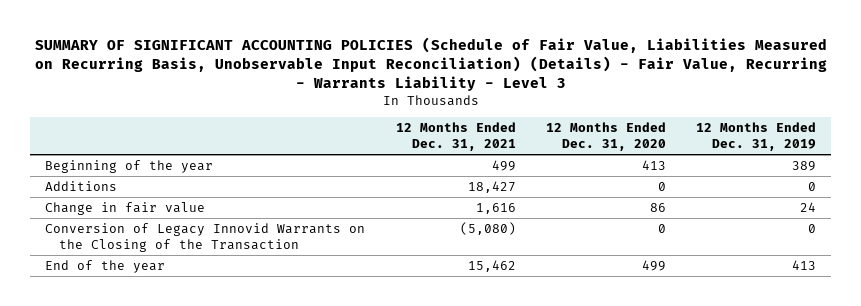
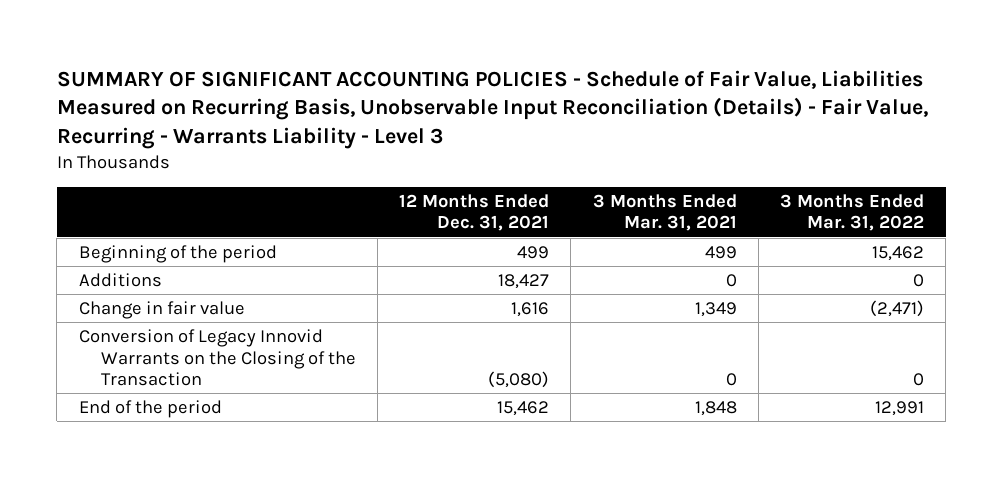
[34,36,827,91] SUMMARY OF SIGNIFICANT ACCOUNTING POLICIES (Schedule of Fair Value, Liabilities Measured on Recurring Basis, Unobservable Input Reconciliation) (Details) - Fair Value, Recurring - Warrants Liability - Level 3 -> [56,69,928,150] SUMMARY OF SIGNIFICANT ACCOUNTING POLICIES - Schedule of Fair Value, Liabilities Measured on Recurring Basis, Unobservable Input Reconciliation (Details) - Fair Value, Recurring - Warrants Liability - Level 3
[545,121,666,151] 12 Months Ended Dec. 31, 2020 -> none
[695,121,816,151] 12 Months Ended Dec. 31, 2019 -> none
none -> [592,193,737,232] 3 Months Ended Mar. 31, 2021
none -> [780,193,925,232] 3 Months Ended Mar. 31, 2022
[45,159,214,173] Beginning of the year -> [78,244,277,263] Beginning of the period
[45,259,166,273] End of the year -> [78,399,222,418] End of the period

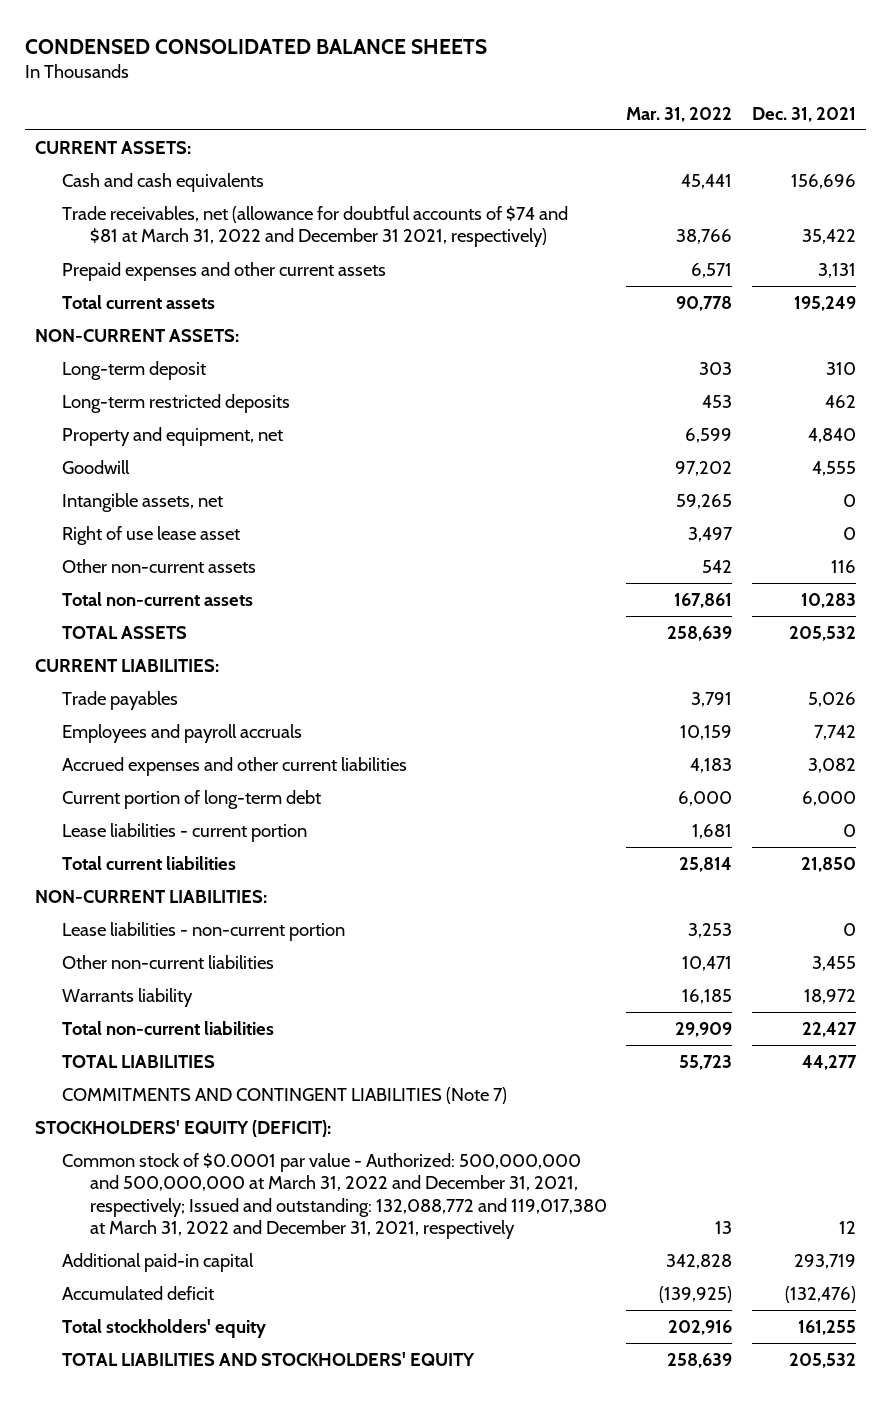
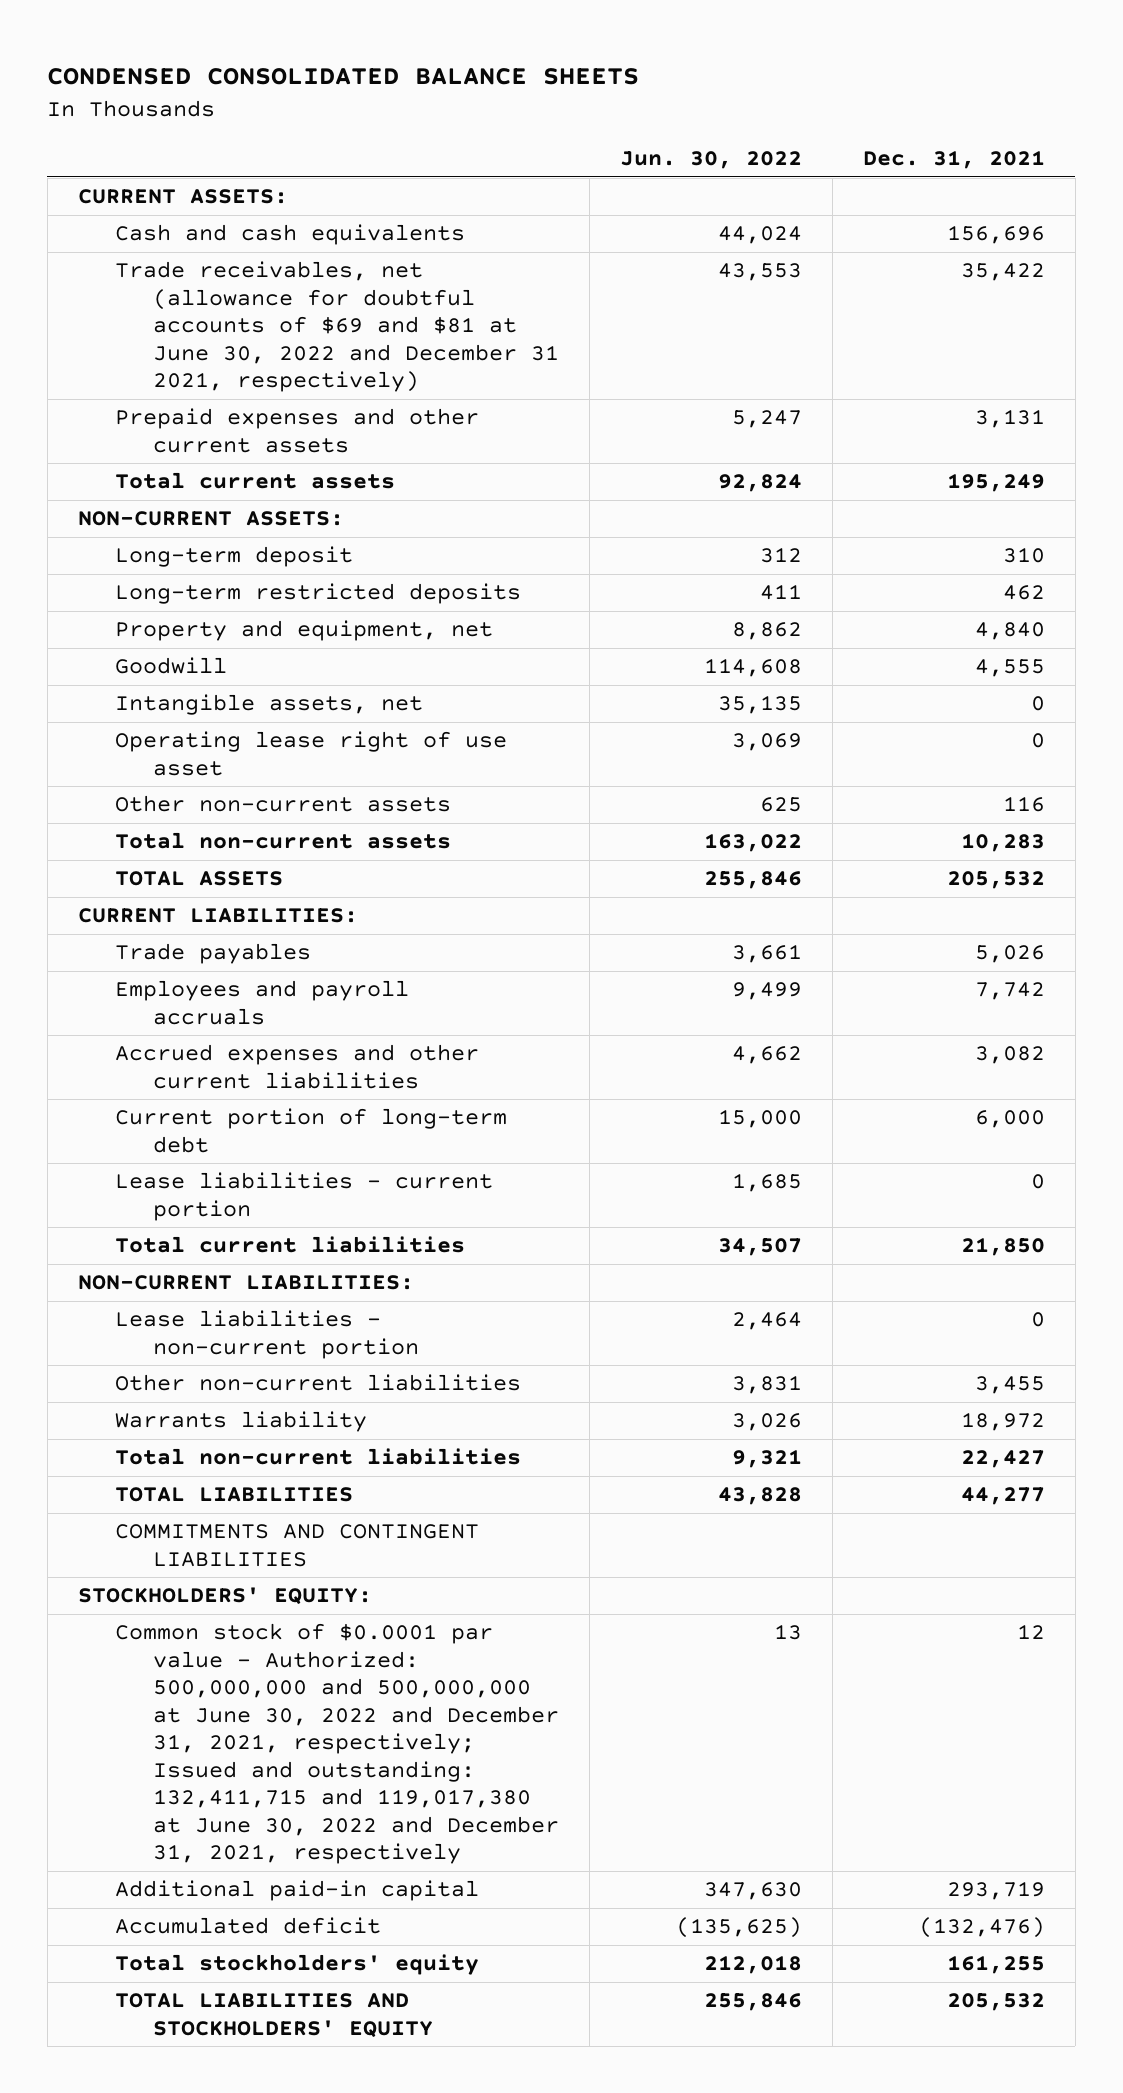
[626,106,733,122] Mar. 31, 2022 -> none
none -> [620,151,803,170] Jun. 30, 2022
[62,206,569,248] Trade receivables, net (allowance for doubtful accounts of $74 and $81 at March 31, 2022 and December 31 2021, respectively) -> [115,261,560,393] Trade receivables, net (allowance for doubtful accounts of $69 and $81 at June 30, 2022 and December 31 2021, respectively)
[62,526,241,546] Right of use lease asset -> [115,731,508,776] Operating lease right of use asset
[62,1087,508,1105] COMMITMENTS AND CONTINGENT LIABILITIES (Note 7) -> [115,1524,480,1567] COMMITMENTS AND CONTINGENT LIABILITIES
[34,1120,331,1138] STOCKHOLDERS' EQUITY (DEFICIT): -> [77,1587,372,1606] STOCKHOLDERS' EQUITY:
[62,1153,607,1240] Common stock of $0.0001 par value - Authorized: 500,000,000 and 500,000,000 at March 31, 2022 and December 31, 2021, respectively; Issued and outstanding: 132,088,772 and 119,017,380 at March 31, 2022 and December 31, 2021, respectively -> [115,1623,560,1865] Common stock of $0.0001 par value - Authorized: 500,000,000 and 500,000,000 at June 30, 2022 and December 31, 2021, respectively; Issued and outstanding: 132,411,715 and 119,017,380 at June 30, 2022 and December 31, 2021, respectively

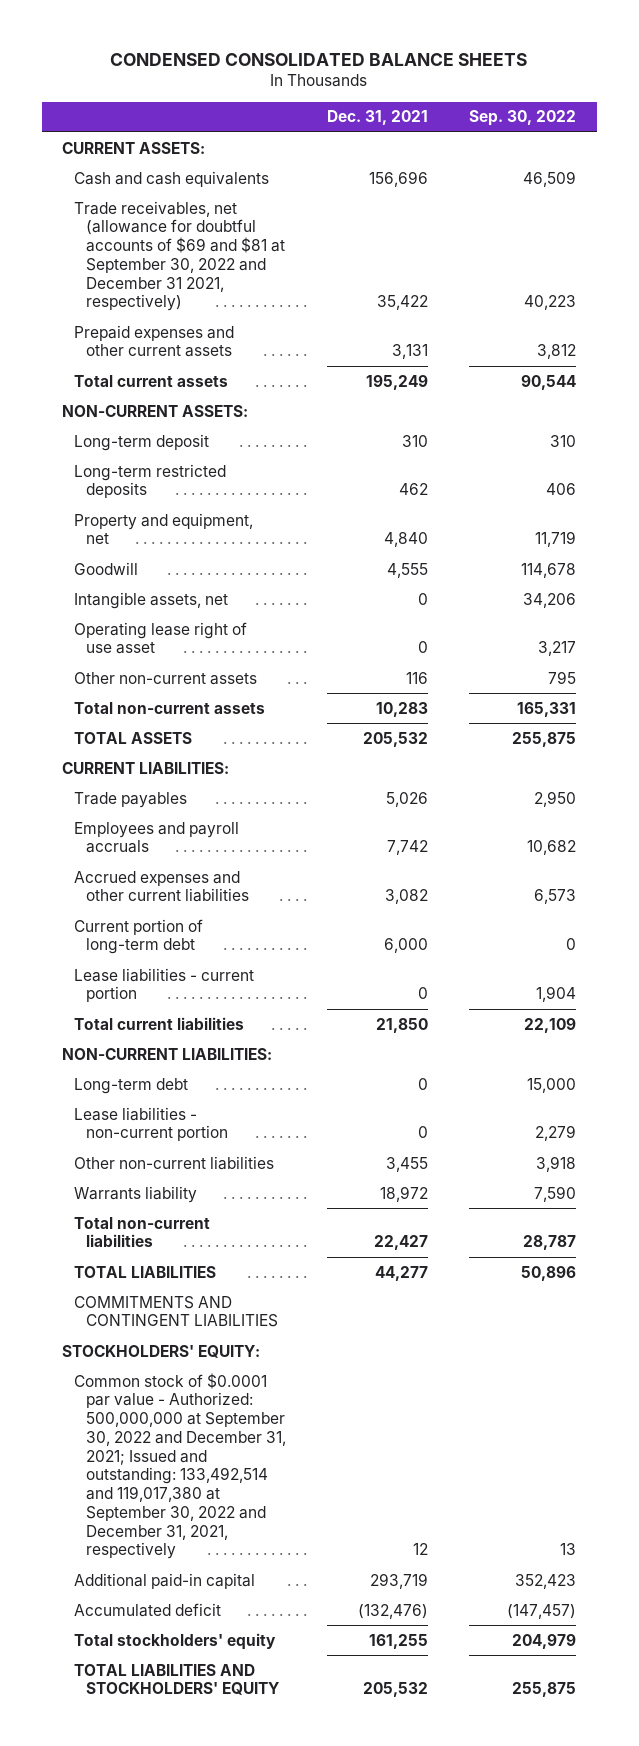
[620,151,803,170] Jun. 30, 2022 -> none
none -> [469,110,577,127] Sep. 30, 2022
[115,261,560,393] Trade receivables, net (allowance for doubtful accounts of $69 and $81 at June 30, 2022 and December 31 2021, respectively) -> [74,200,285,312] Trade receivables, net (allowance for doubtful accounts of $69 and $81 at September 30, 2022 and December 31 2021, respectively)
none -> [74,1077,189,1094] Long-term debt
[115,1623,560,1865] Common stock of $0.0001 par value - Authorized: 500,000,000 and 500,000,000 at June 30, 2022 and December 31, 2021, respectively; Issued and outstanding: 132,411,715 and 119,017,380 at June 30, 2022 and December 31, 2021, respectively -> [74,1372,286,1560] Common stock of $0.0001 par value - Authorized: 500,000,000 at September 30, 2022 and December 31, 2021; Issued and outstanding: 133,492,514 and 119,017,380 at September 30, 2022 and December 31, 2021, respectively

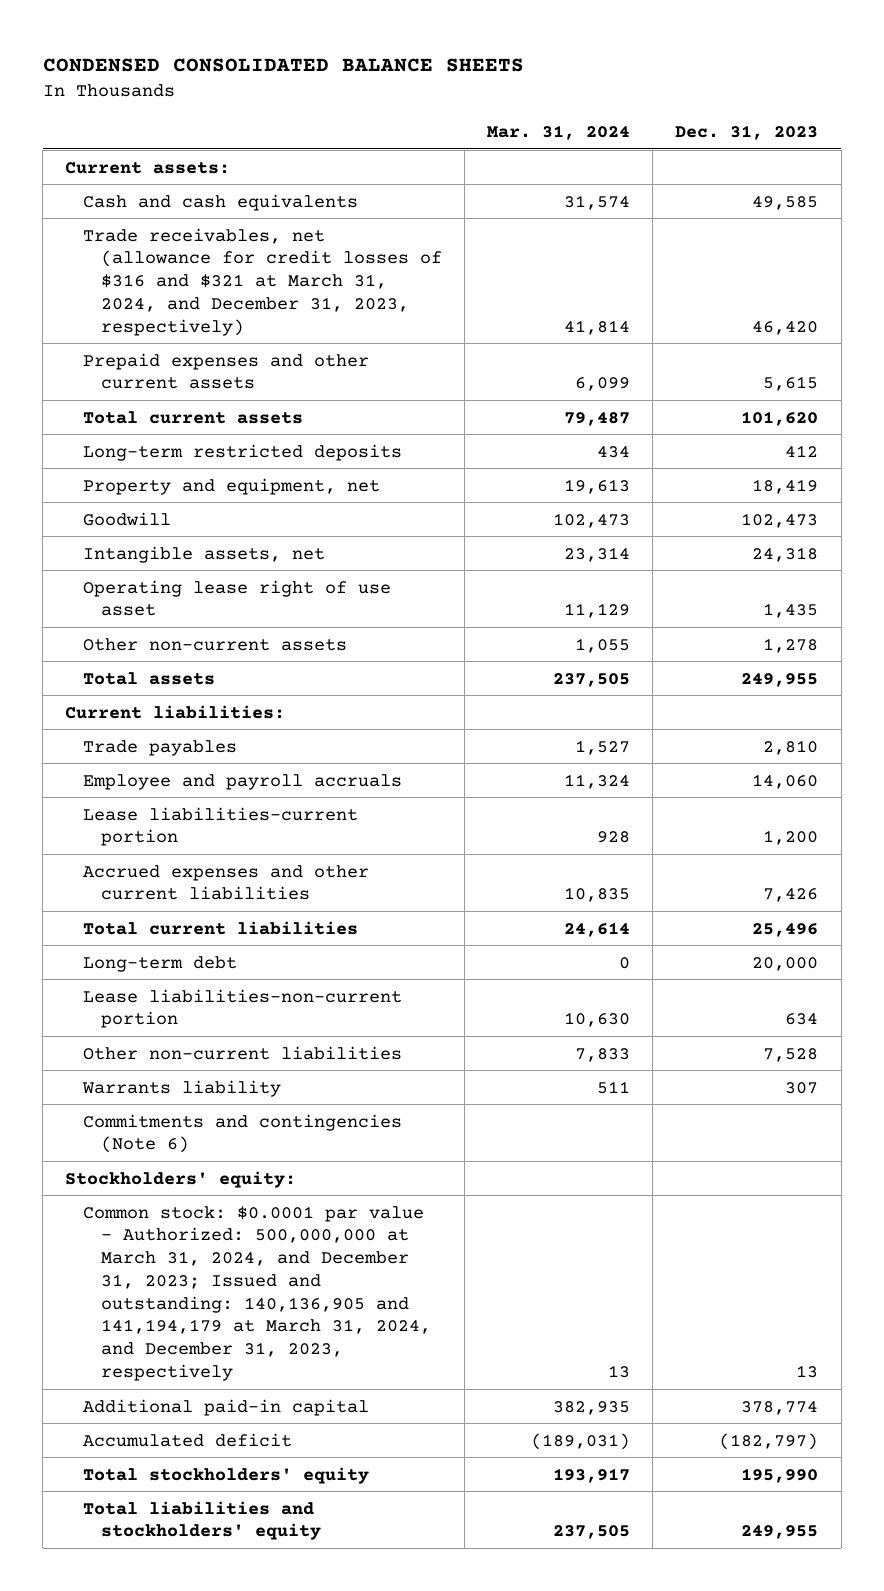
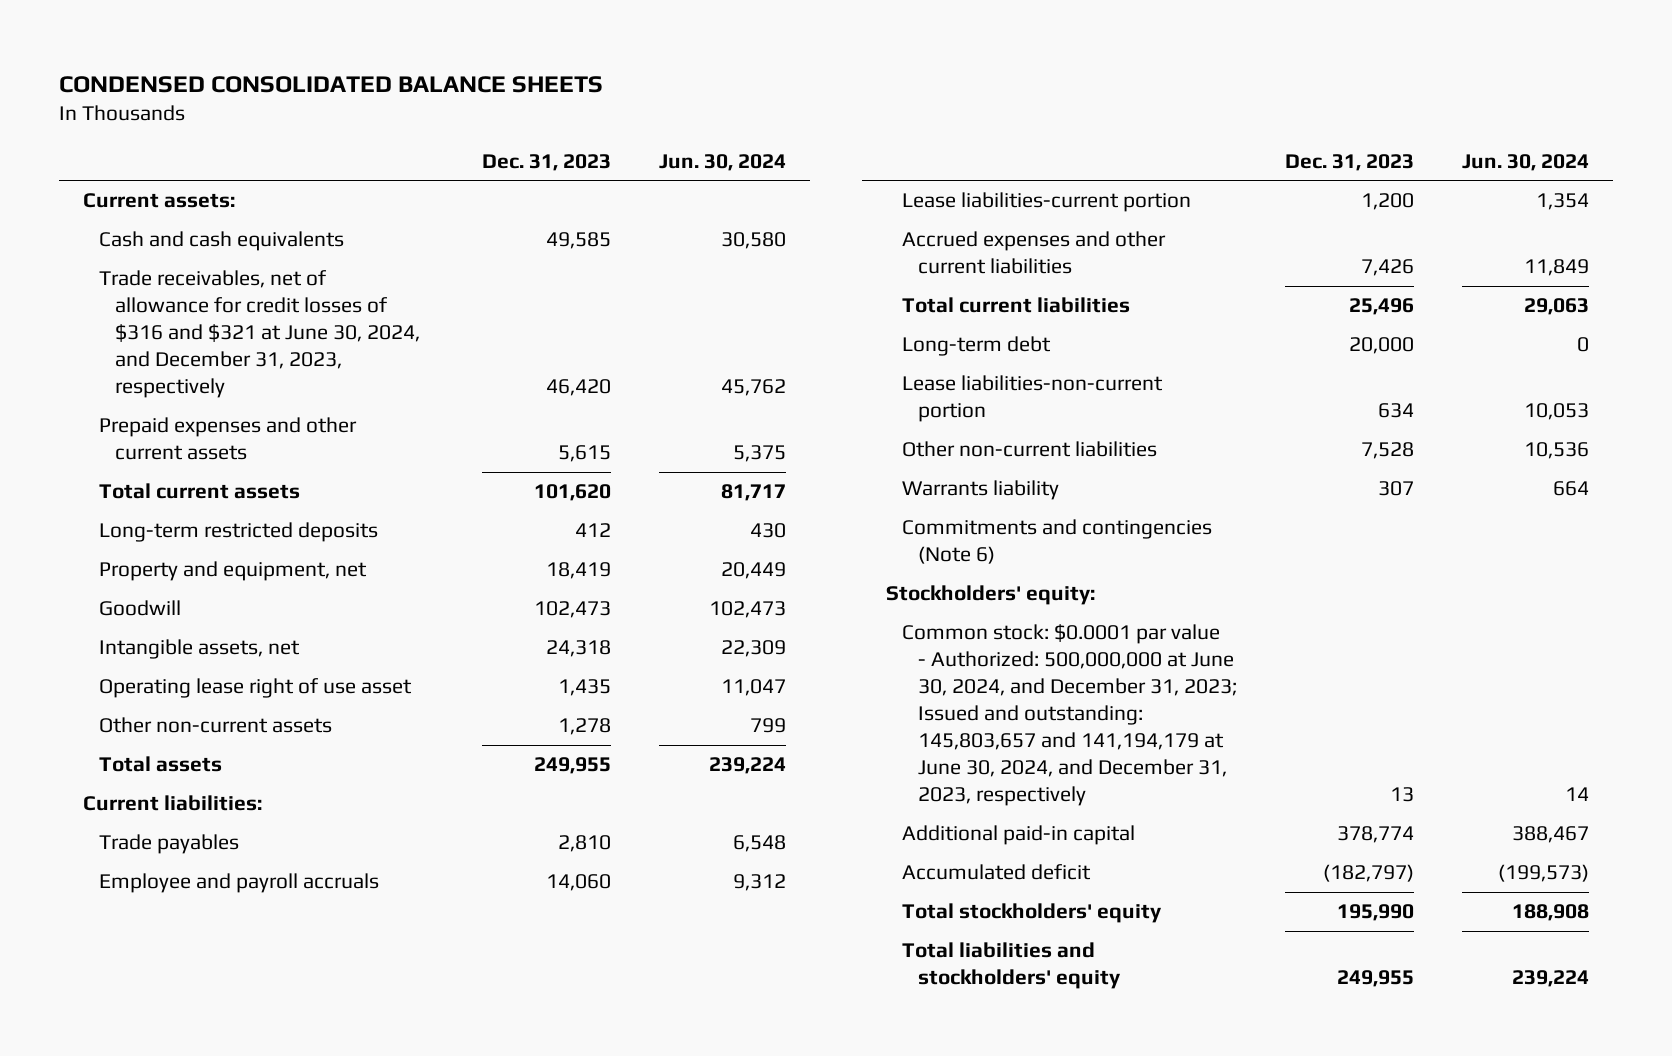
[487,124,631,140] Mar. 31, 2024 -> none
none -> [658,153,786,171] Jun. 30, 2024
[82,227,442,336] Trade receivables, net (allowance for credit losses of $316 and $321 at March 31, 2024, and December 31, 2023, respectively) -> [99,270,421,399] Trade receivables, net of allowance for credit losses of $316 and $321 at June 30, 2024, and December 31, 2023, respectively
[82,1205,431,1381] Common stock: $0.0001 par value - Authorized: 500,000,000 at March 31, 2024, and December 31, 2023; Issued and outstanding: 140,136,905 and 141,194,179 at March 31, 2024, and December 31, 2023, respectively -> [902,624,1238,807] Common stock: $0.0001 par value - Authorized: 500,000,000 at June 30, 2024, and December 31, 2023; Issued and outstanding: 145,803,657 and 141,194,179 at June 30, 2024, and December 31, 2023, respectively

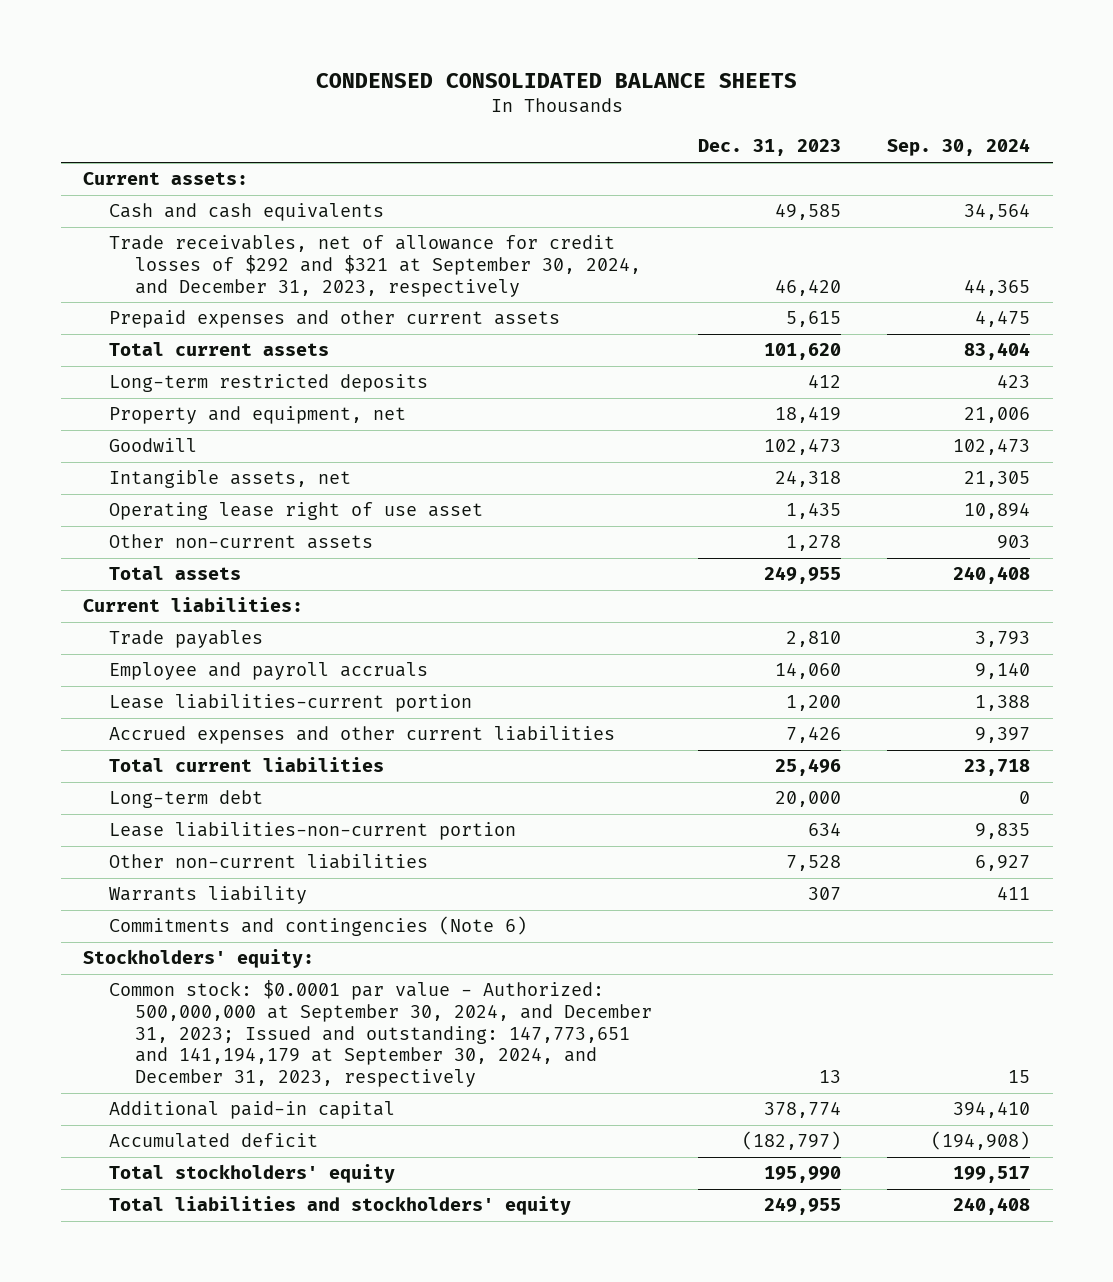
[658,153,786,171] Jun. 30, 2024 -> none
none -> [886,138,1030,157] Sep. 30, 2024
[99,270,421,399] Trade receivables, net of allowance for credit losses of $316 and $321 at June 30, 2024, and December 31, 2023, respectively -> [109,235,642,297] Trade receivables, net of allowance for credit losses of $292 and $321 at September 30, 2024, and December 31, 2023, respectively
[902,624,1238,807] Common stock: $0.0001 par value - Authorized: 500,000,000 at June 30, 2024, and December 31, 2023; Issued and outstanding: 145,803,657 and 141,194,179 at June 30, 2024, and December 31, 2023, respectively -> [109,980,653,1087] Common stock: $0.0001 par value - Authorized: 500,000,000 at September 30, 2024, and December 31, 2023; Issued and outstanding: 147,773,651 and 141,194,179 at September 30, 2024, and December 31, 2023, respectively

